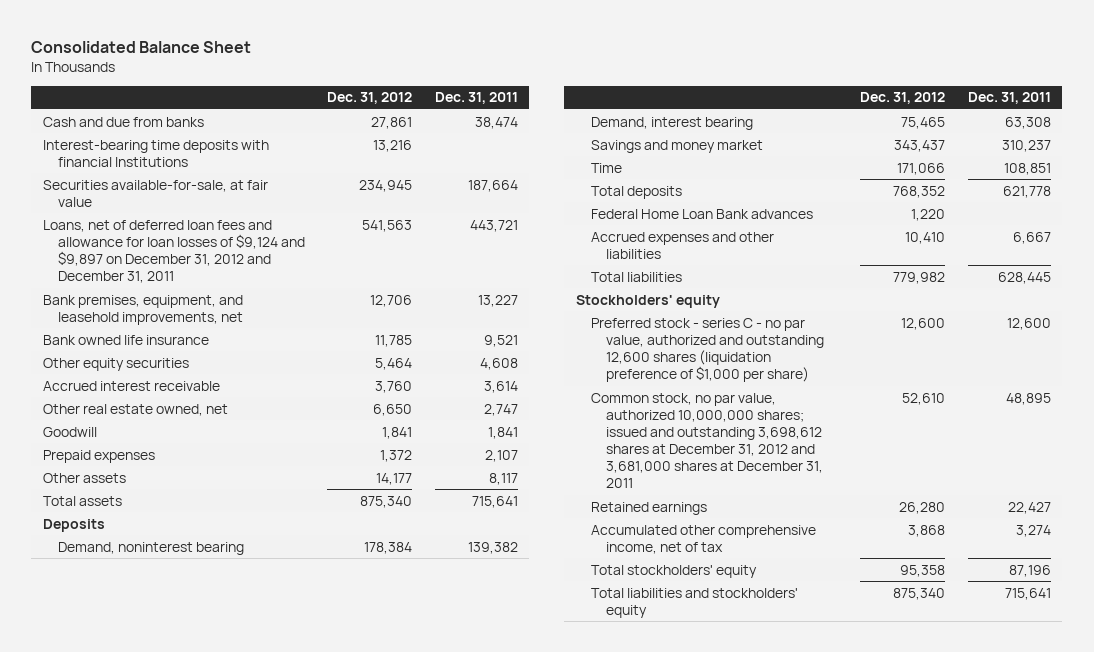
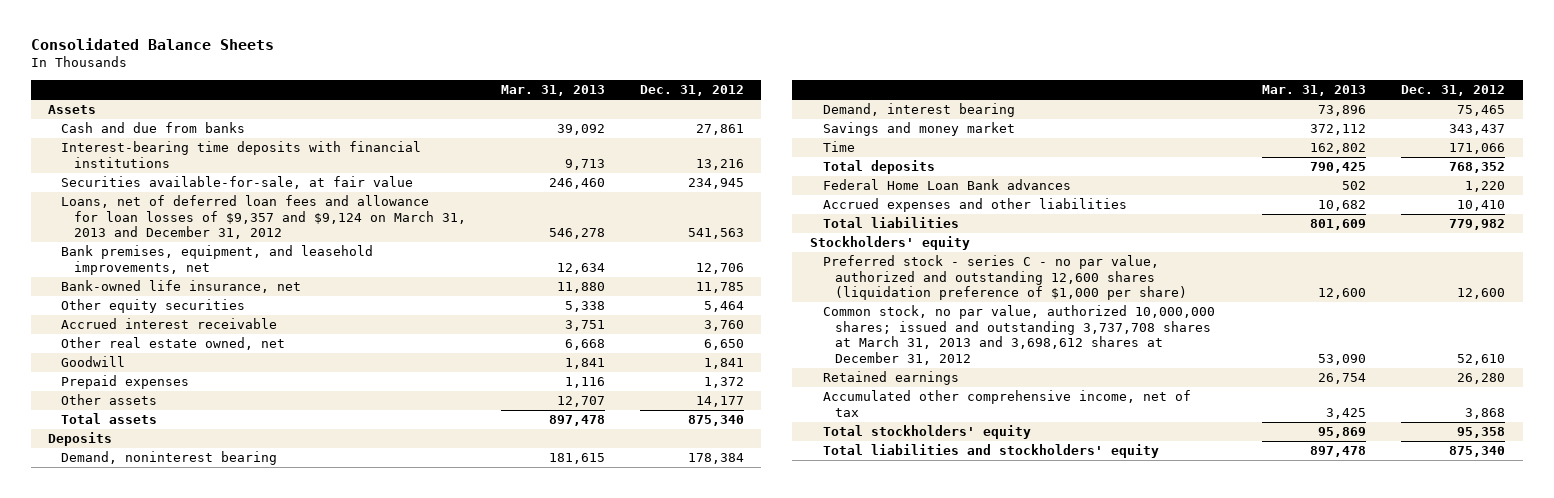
[31,40,252,53] Consolidated Balance Sheet -> [31,38,275,51] Consolidated Balance Sheets
[435,92,519,105] Dec. 31, 2011 -> none
none -> [500,85,605,97] Mar. 31, 2013
none -> [48,105,97,115] Assets
[42,139,269,167] Interest-bearing time deposits with financial Institutions -> [61,141,422,168] Interest-bearing time deposits with financial institutions
[42,219,305,284] Loans, net of deferred loan fees and allowance for loan losses of $9,124 and $9,897 on December 31, 2012 and December 31, 2011 -> [61,195,466,240] Loans, net of deferred loan fees and allowance for loan losses of $9,357 and $9,124 on March 31, 2013 and December 31, 2012
[42,334,209,345] Bank owned life insurance -> [61,280,302,294] Bank-owned life insurance, net
[590,392,823,489] Common stock, no par value, authorized 10,000,000 shares; issued and outstanding 3,698,612 shares at December 31, 2012 and 3,681,000 shares at December 31, 2011 -> [822,305,1215,365] Common stock, no par value, authorized 10,000,000 shares; issued and outstanding 3,737,708 shares at March 31, 2013 and 3,698,612 shares at December 31, 2012

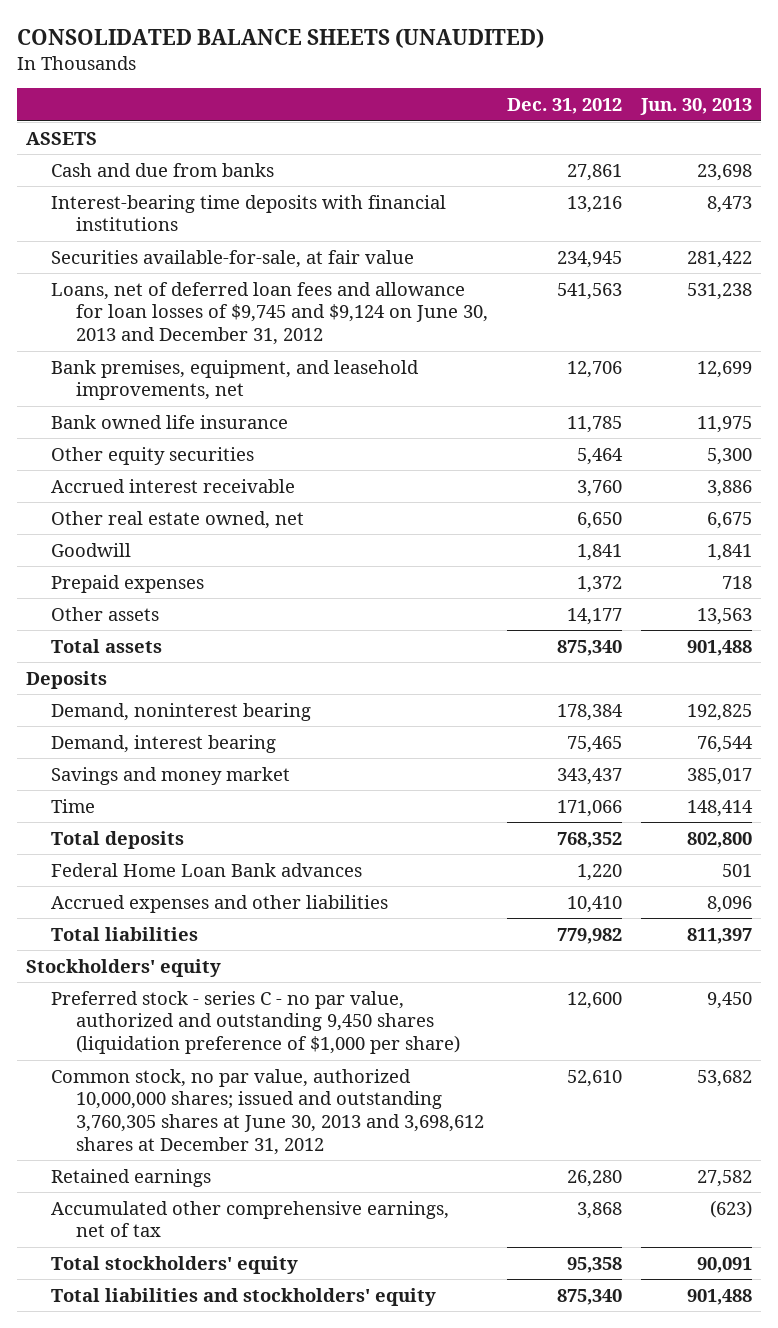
[31,38,275,51] Consolidated Balance Sheets -> [16,28,544,49] CONSOLIDATED BALANCE SHEETS (UNAUDITED)
[500,85,605,97] Mar. 31, 2013 -> none
none -> [639,97,752,115] Jun. 30, 2013
[48,105,97,115] Assets -> [26,131,98,145] ASSETS
[61,195,466,240] Loans, net of deferred loan fees and allowance for loan losses of $9,357 and $9,124 on March 31, 2013 and December 31, 2012 -> [51,281,488,345] Loans, net of deferred loan fees and allowance for loan losses of $9,745 and $9,124 on June 30, 2013 and December 31, 2012
[61,280,302,294] Bank-owned life insurance, net -> [51,414,289,429] Bank owned life insurance
[822,255,1188,301] Preferred stock - series C - no par value, authorized and outstanding 12,600 shares (liquidation preference of $1,000 per share) -> [51,990,460,1054] Preferred stock - series C - no par value, authorized and outstanding 9,450 shares (liquidation preference of $1,000 per share)
[822,305,1215,365] Common stock, no par value, authorized 10,000,000 shares; issued and outstanding 3,737,708 shares at March 31, 2013 and 3,698,612 shares at December 31, 2012 -> [51,1068,484,1155] Common stock, no par value, authorized 10,000,000 shares; issued and outstanding 3,760,305 shares at June 30, 2013 and 3,698,612 shares at December 31, 2012
[822,390,1191,417] Accumulated other comprehensive income, net of tax -> [51,1200,450,1238] Accumulated other comprehensive earnings, net of tax

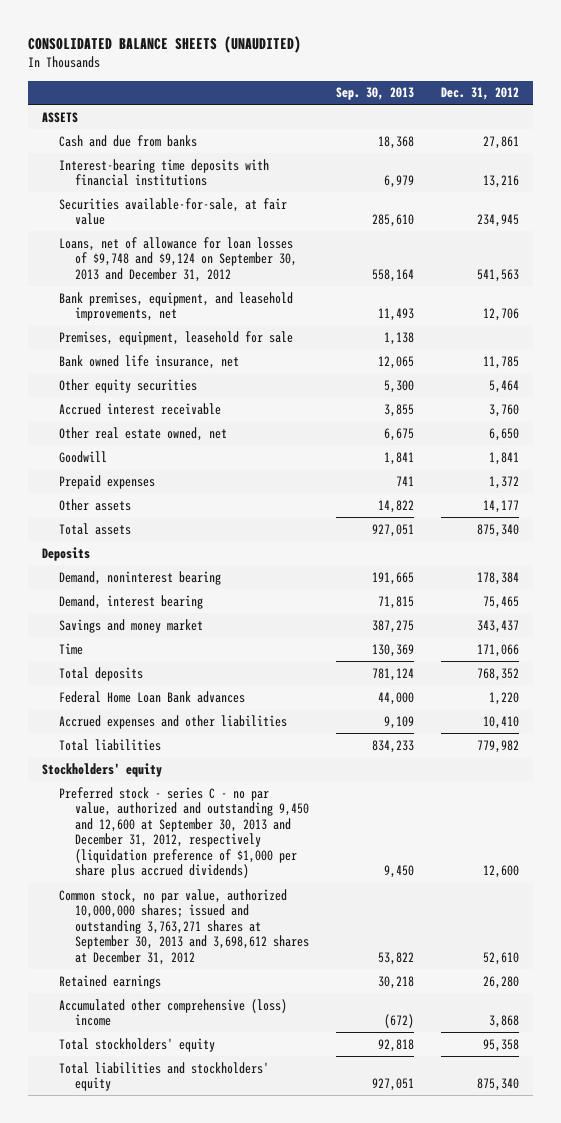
[639,97,752,115] Jun. 30, 2013 -> none
none -> [336,87,415,101] Sep. 30, 2013
[51,281,488,345] Loans, net of deferred loan fees and allowance for loan losses of $9,745 and $9,124 on June 30, 2013 and December 31, 2012 -> [58,236,298,282] Loans, net of allowance for loan losses of $9,748 and $9,124 on September 30, 2013 and December 31, 2012
none -> [58,330,293,345] Premises, equipment, leasehold for sale
[51,414,289,429] Bank owned life insurance -> [58,354,239,369] Bank owned life insurance, net
[51,990,460,1054] Preferred stock - series C - no par value, authorized and outstanding 9,450 shares (liquidation preference of $1,000 per share) -> [58,786,310,879] Preferred stock - series C - no par value, authorized and outstanding 9,450 and 12,600 at September 30, 2013 and December 31, 2012, respectively (liquidation preference of $1,000 per share plus accrued dividends)
[51,1068,484,1155] Common stock, no par value, authorized 10,000,000 shares; issued and outstanding 3,760,305 shares at June 30, 2013 and 3,698,612 shares at December 31, 2012 -> [58,888,310,965] Common stock, no par value, authorized 10,000,000 shares; issued and outstanding 3,763,271 shares at September 30, 2013 and 3,698,612 shares at December 31, 2012
[51,1200,450,1238] Accumulated other comprehensive earnings, net of tax -> [58,998,287,1027] Accumulated other comprehensive (loss) income

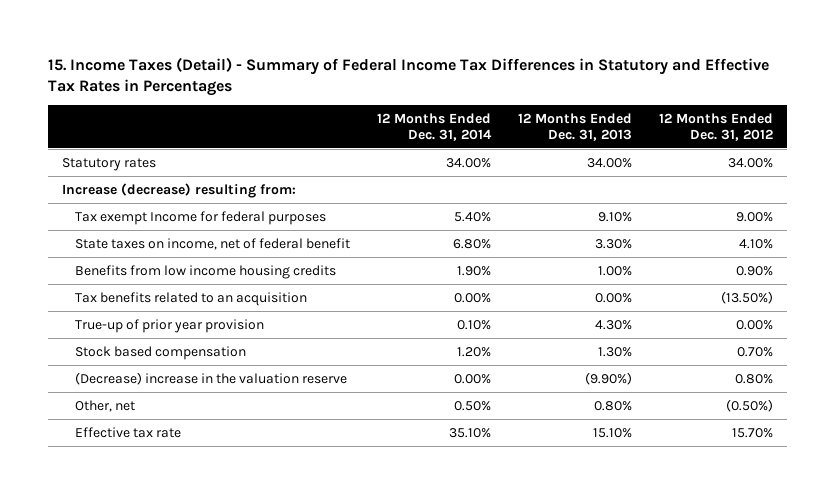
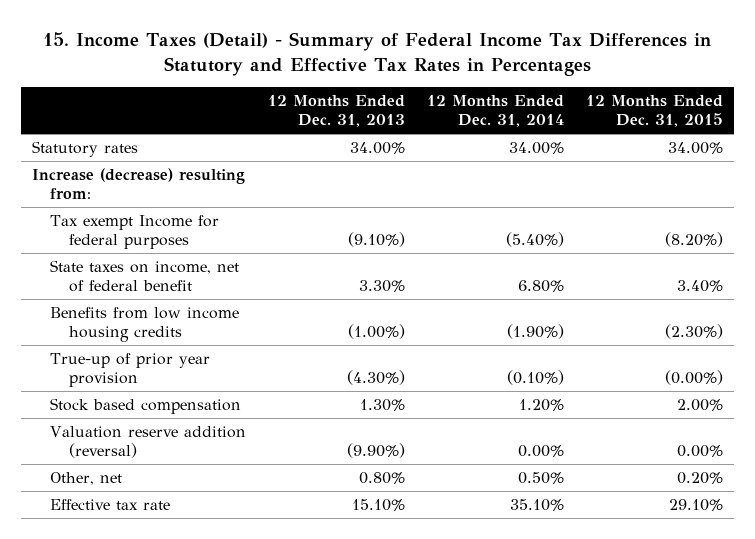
[659,112,774,141] 12 Months Ended Dec. 31, 2012 -> none
none -> [586,94,724,127] 12 Months Ended Dec. 31, 2015
[453,211,491,222] 5.40% -> [506,232,565,248] (5.40%)
[598,211,633,222] 9.10% -> [348,232,406,248] (9.10%)
[74,291,307,306] Tax benefits related to an acquisition -> none
[456,265,491,276] 1.90% -> [507,324,565,340] (1.90%)
[598,265,633,276] 1.00% -> [348,324,406,340] (1.00%)
[456,319,491,330] 0.10% -> [507,370,565,386] (0.10%)
[595,319,633,330] 4.30% -> [347,370,406,386] (4.30%)
[74,371,347,385] (Decrease) increase in the valuation reserve -> [50,426,247,459] Valuation reserve addition (reversal)

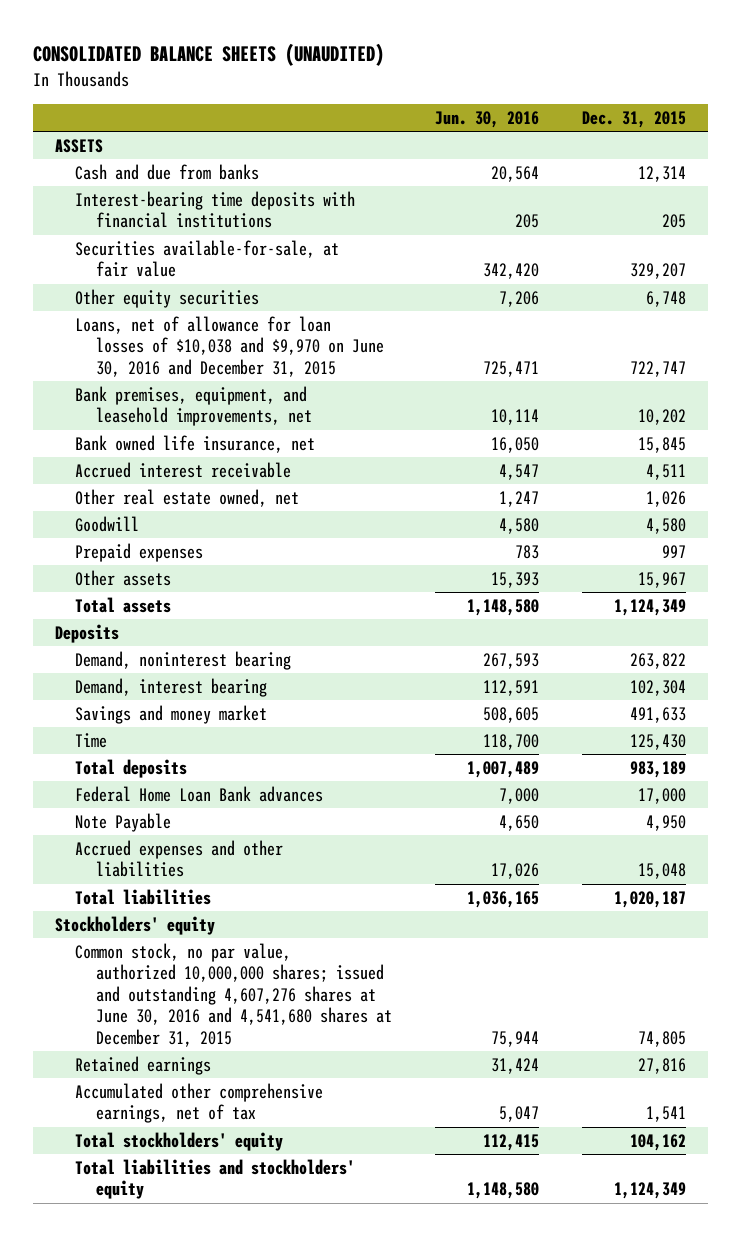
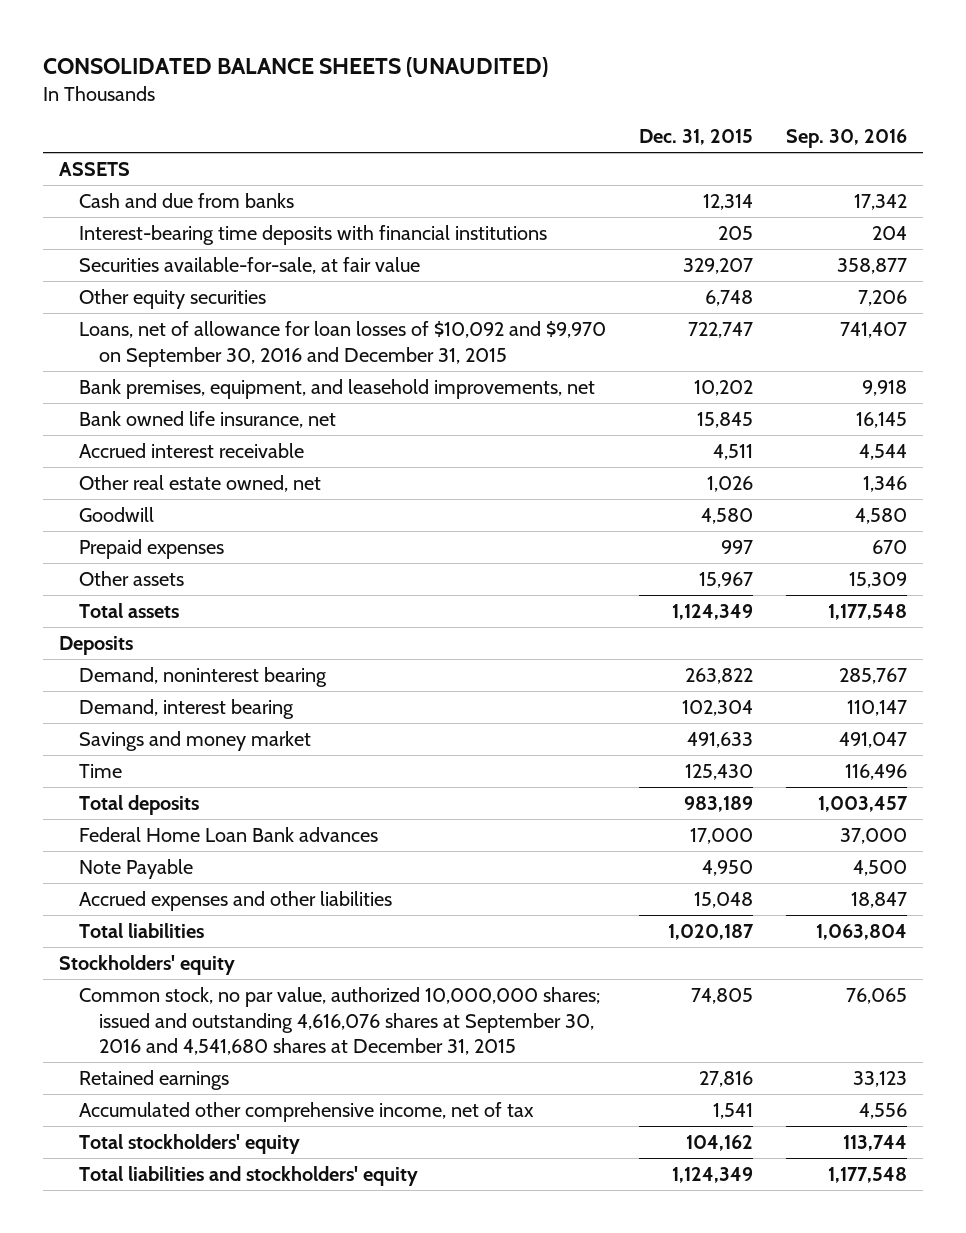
[435,110,540,128] Jun. 30, 2016 -> none
none -> [785,129,907,149] Sep. 30, 2016
[75,315,385,377] Loans, net of allowance for loan losses of $10,038 and $9,970 on June 30, 2016 and December 31, 2015 -> [78,320,606,367] Loans, net of allowance for loan losses of $10,092 and $9,970 on September 30, 2016 and December 31, 2015
[75,942,393,1047] Common stock, no par value, authorized 10,000,000 shares; issued and outstanding 4,607,276 shares at June 30, 2016 and 4,541,680 shares at December 31, 2015 -> [78,986,600,1056] Common stock, no par value, authorized 10,000,000 shares; issued and outstanding 4,616,076 shares at September 30, 2016 and 4,541,680 shares at December 31, 2015
[75,1082,324,1124] Accumulated other comprehensive earnings, net of tax -> [78,1101,534,1122] Accumulated other comprehensive income, net of tax

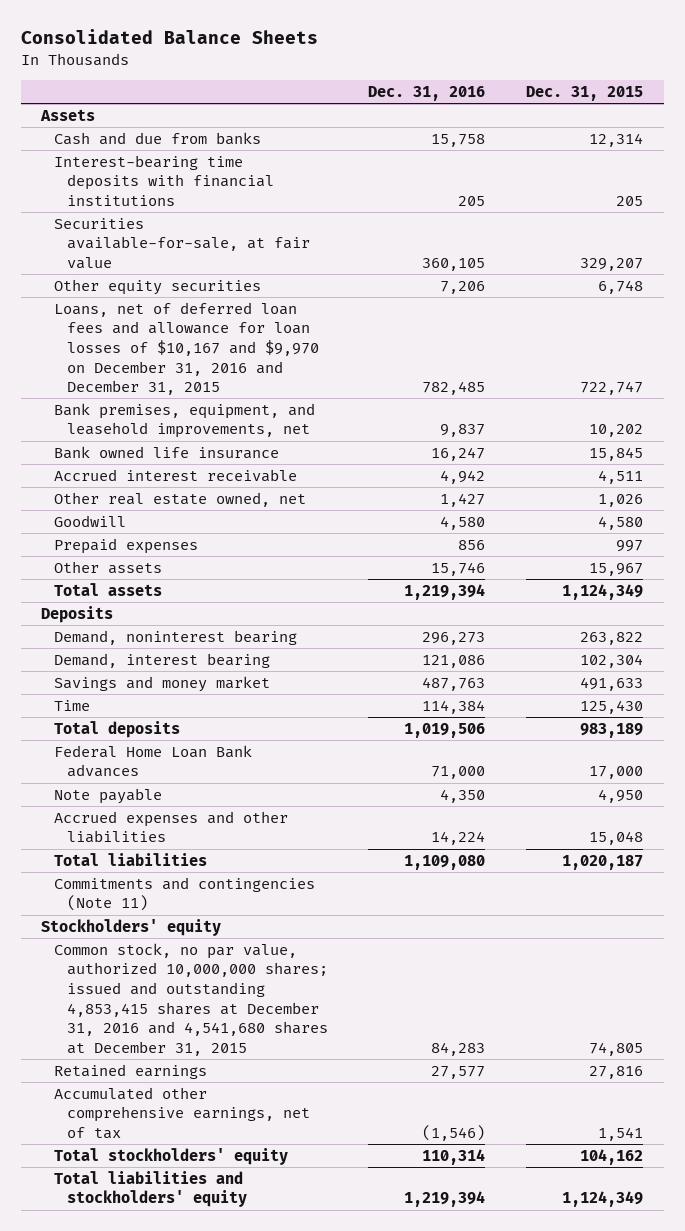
[42,56,548,77] CONSOLIDATED BALANCE SHEETS (UNAUDITED) -> [20,29,318,45] Consolidated Balance Sheets
[785,129,907,149] Sep. 30, 2016 -> none
none -> [368,85,486,101] Dec. 31, 2016
[59,161,131,176] ASSETS -> [40,108,96,121] Assets
[78,320,606,367] Loans, net of allowance for loan losses of $10,092 and $9,970 on September 30, 2016 and December 31, 2015 -> [53,301,319,396] Loans, net of deferred loan fees and allowance for loan losses of $10,167 and $9,970 on December 31, 2016 and December 31, 2015
[78,410,336,428] Bank owned life insurance, net -> [53,445,279,459] Bank owned life insurance
[78,858,193,879] Note Payable -> [53,787,162,804] Note payable
none -> [53,876,315,912] Commitments and contingencies (Note 11)
[78,986,600,1056] Common stock, no par value, authorized 10,000,000 shares; issued and outstanding 4,616,076 shares at September 30, 2016 and 4,541,680 shares at December 31, 2015 -> [53,942,328,1056] Common stock, no par value, authorized 10,000,000 shares; issued and outstanding 4,853,415 shares at December 31, 2016 and 4,541,680 shares at December 31, 2015
[78,1101,534,1122] Accumulated other comprehensive income, net of tax -> [53,1086,310,1140] Accumulated other comprehensive earnings, net of tax

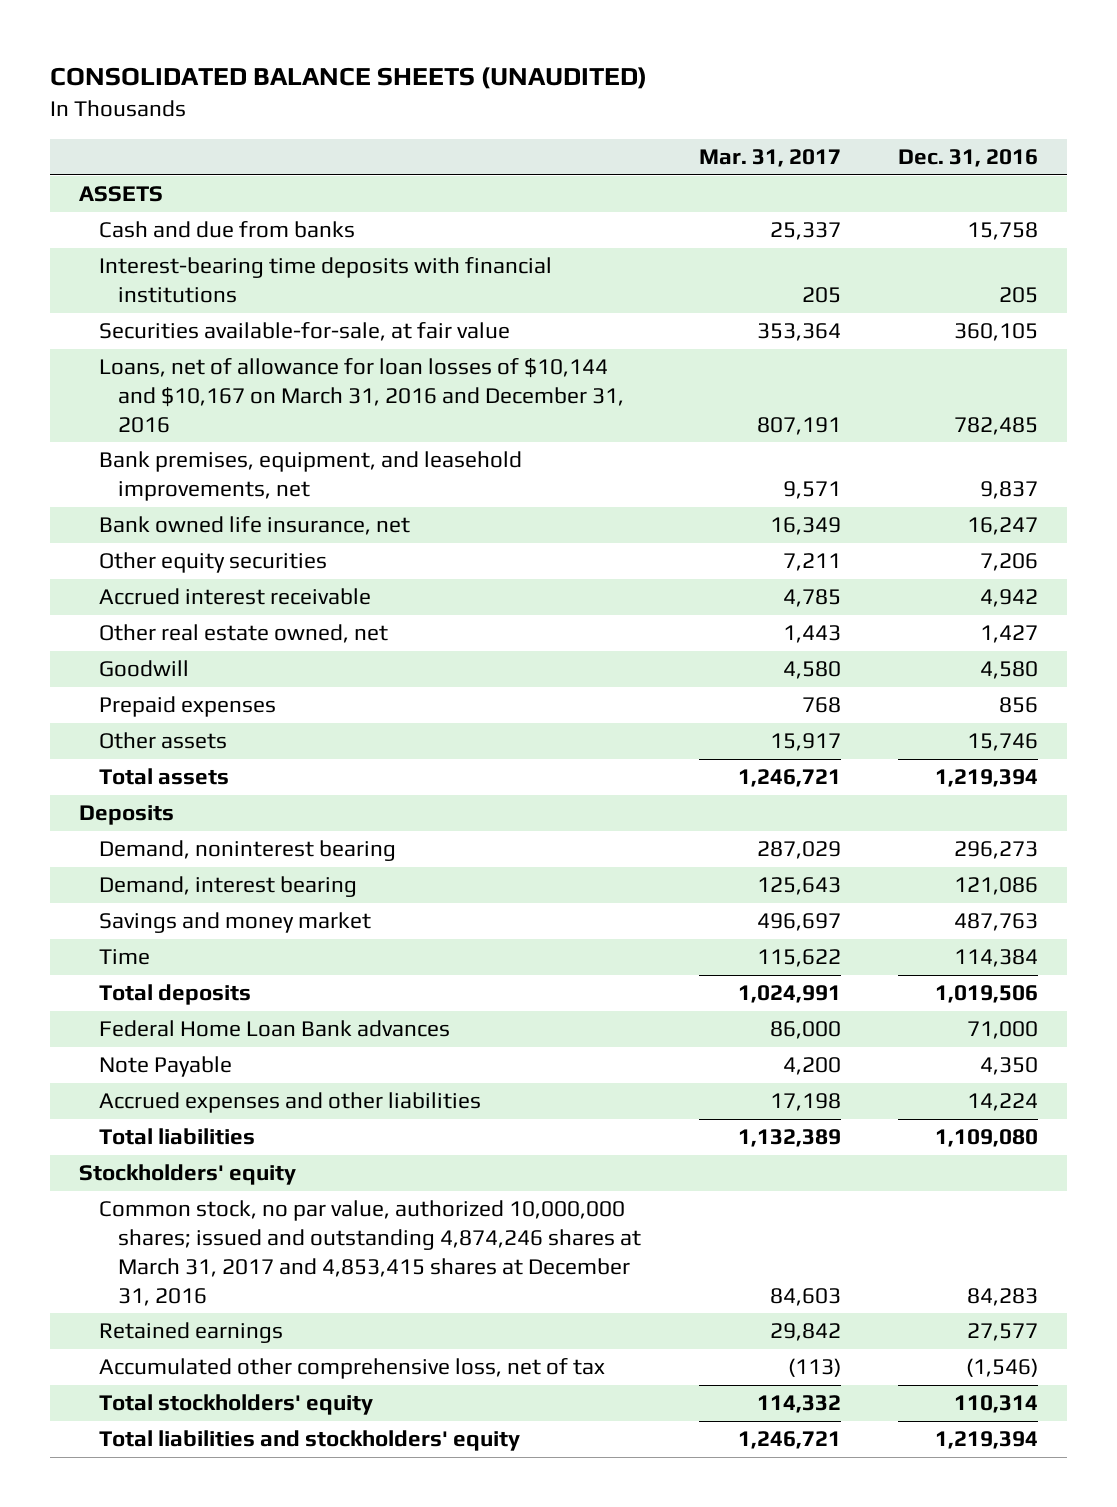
[20,29,318,45] Consolidated Balance Sheets -> [50,67,648,90] CONSOLIDATED BALANCE SHEETS (UNAUDITED)
[526,85,644,101] Dec. 31, 2015 -> none
none -> [698,149,841,168] Mar. 31, 2017
[40,108,96,121] Assets -> [78,186,163,203] ASSETS
[53,301,319,396] Loans, net of deferred loan fees and allowance for loan losses of $10,167 and $9,970 on December 31, 2016 and December 31, 2015 -> [98,358,625,433] Loans, net of allowance for loan losses of $10,144 and $10,167 on March 31, 2016 and December 31, 2016
[53,445,279,459] Bank owned life insurance -> [98,516,410,536] Bank owned life insurance, net
[53,278,261,295] Other equity securities -> [98,552,327,574] Other equity securities
[53,787,162,804] Note payable -> [98,1056,232,1078] Note Payable
[53,876,315,912] Commitments and contingencies (Note 11) -> none
[53,942,328,1056] Common stock, no par value, authorized 10,000,000 shares; issued and outstanding 4,853,415 shares at December 31, 2016 and 4,541,680 shares at December 31, 2015 -> [98,1200,642,1306] Common stock, no par value, authorized 10,000,000 shares; issued and outstanding 4,874,246 shares at March 31, 2017 and 4,853,415 shares at December 31, 2016
[53,1086,310,1140] Accumulated other comprehensive earnings, net of tax -> [98,1358,605,1380] Accumulated other comprehensive loss, net of tax

